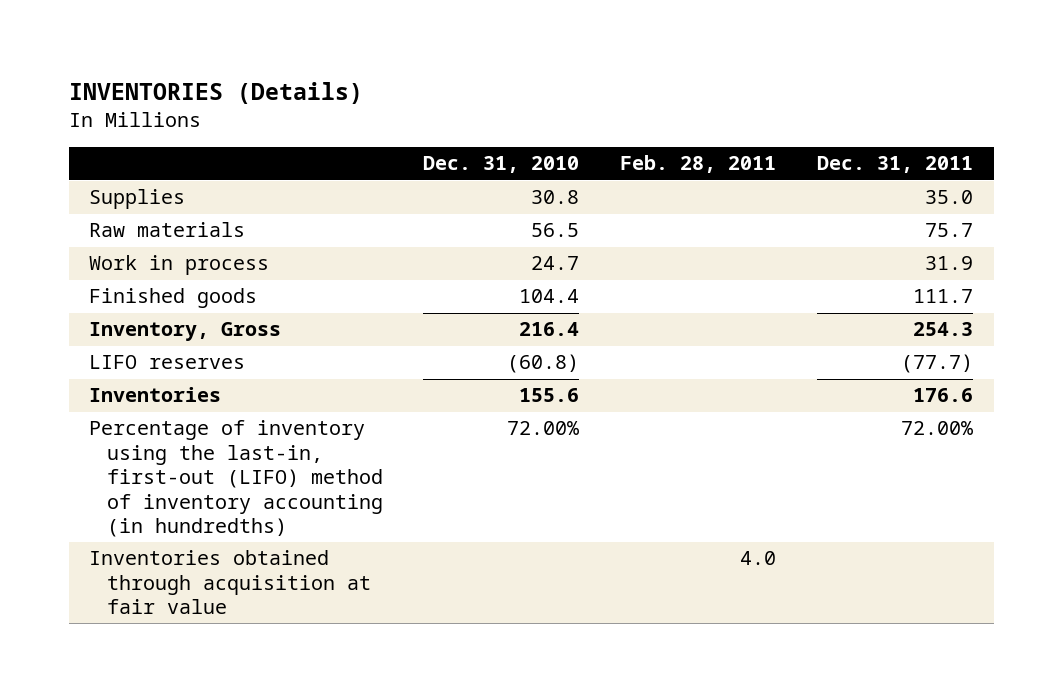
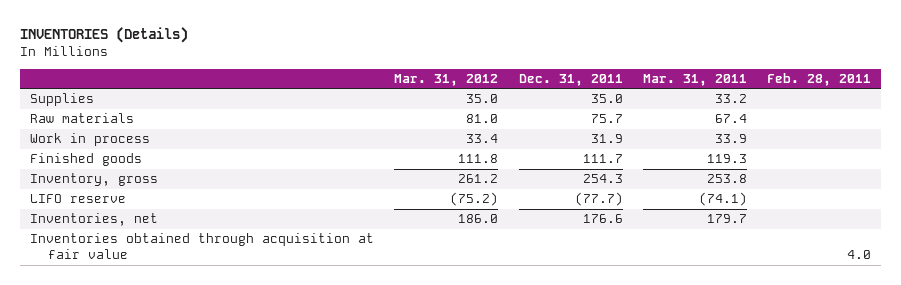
[423,156,580,174] Dec. 31, 2010 -> none
none -> [394,73,499,86] Mar. 31, 2012
none -> [642,73,747,86] Mar. 31, 2011
[89,420,383,537] Percentage of inventory using the last-in, first-out (LIFO) method of inventory accounting (in hundredths) -> none
[89,322,282,342] Inventory, Gross -> [30,173,159,187] Inventory, gross
[89,355,246,370] LIFO reserves -> [30,194,127,204] LIFO reserve
[89,387,222,403] Inventories -> [30,213,159,227] Inventories, net

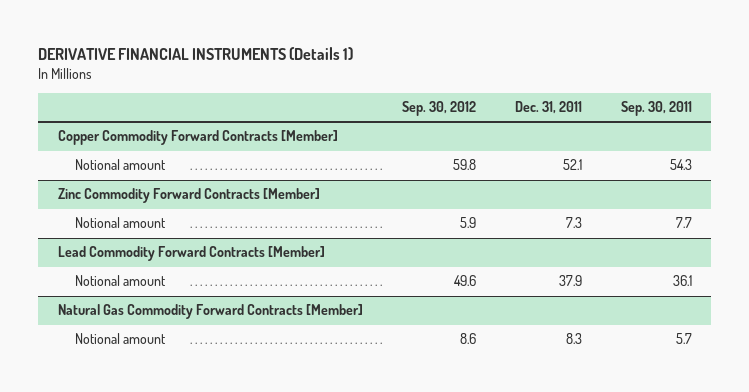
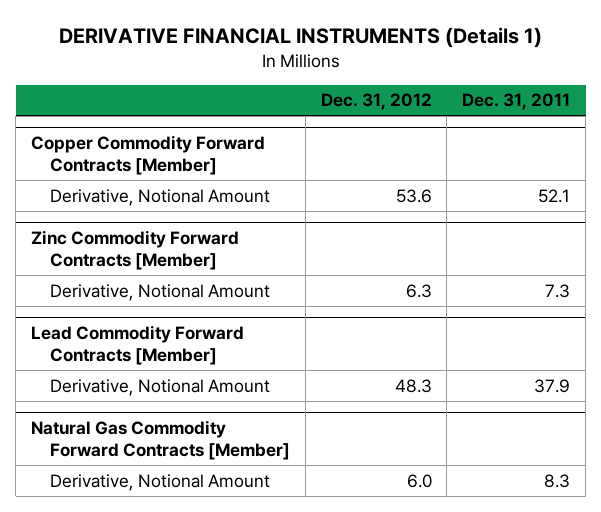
[401,101,476,117] Sep. 30, 2012 -> none
[620,101,692,117] Sep. 30, 2011 -> none
none -> [320,93,432,111] Dec. 31, 2012
[75,159,167,171] Notional amount -> [50,188,271,206] Derivative, Notional Amount
[75,217,167,229] Notional amount -> [50,283,271,301] Derivative, Notional Amount
[75,275,167,287] Notional amount -> [50,378,271,396] Derivative, Notional Amount
[75,333,167,345] Notional amount -> [50,473,271,491] Derivative, Notional Amount

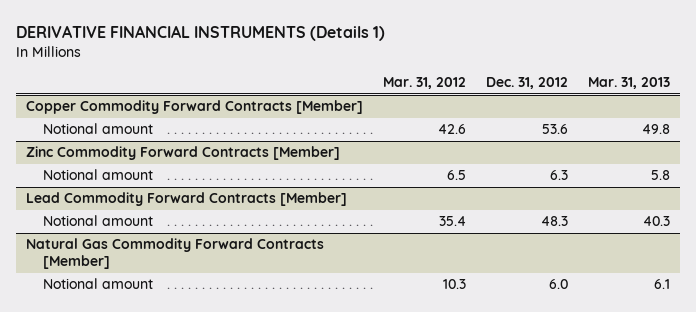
[462,93,571,111] Dec. 31, 2011 -> none
none -> [382,77,466,90] Mar. 31, 2012
none -> [587,77,670,90] Mar. 31, 2013
[50,188,271,206] Derivative, Notional Amount -> [42,123,153,135] Notional amount
[50,283,271,301] Derivative, Notional Amount -> [42,169,153,181] Notional amount
[50,378,271,396] Derivative, Notional Amount -> [42,215,153,227] Notional amount
[50,473,271,491] Derivative, Notional Amount -> [42,278,153,290] Notional amount

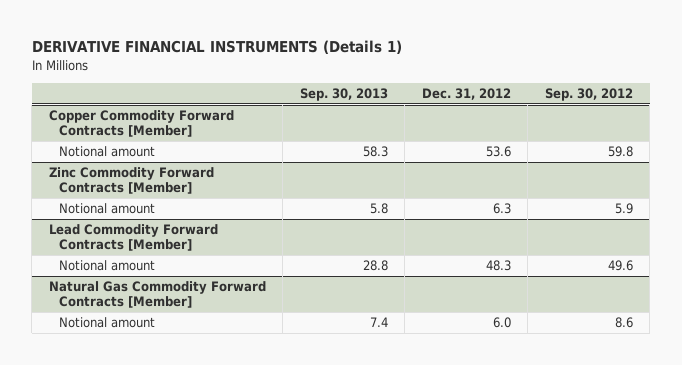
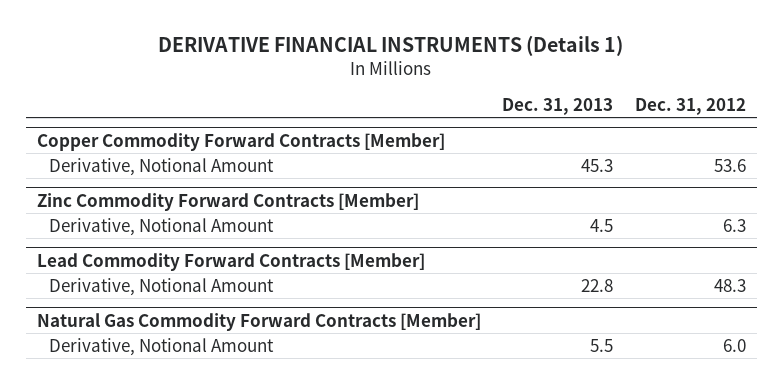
[299,88,388,102] Sep. 30, 2013 -> none
[544,88,633,102] Sep. 30, 2012 -> none
none -> [502,98,614,116] Dec. 31, 2013
[58,146,155,158] Notional amount -> [49,157,275,176] Derivative, Notional Amount
[58,203,155,215] Notional amount -> [49,217,275,236] Derivative, Notional Amount
[58,260,155,272] Notional amount -> [49,277,275,296] Derivative, Notional Amount
[58,317,155,329] Notional amount -> [49,337,275,356] Derivative, Notional Amount

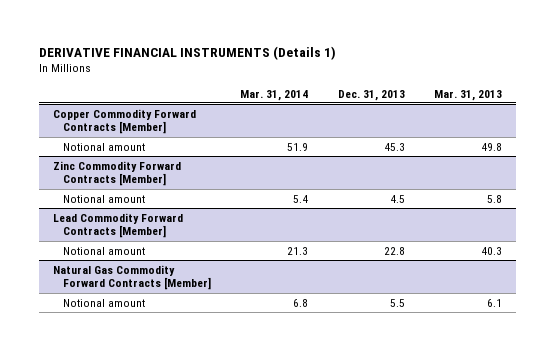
[634,98,746,116] Dec. 31, 2012 -> none
none -> [240,89,309,101] Mar. 31, 2014
none -> [433,89,502,101] Mar. 31, 2013
[49,157,275,176] Derivative, Notional Amount -> [63,142,146,151] Notional amount
[49,217,275,236] Derivative, Notional Amount -> [63,194,146,203] Notional amount
[49,277,275,296] Derivative, Notional Amount -> [63,246,146,255] Notional amount
[49,337,275,356] Derivative, Notional Amount -> [63,298,146,307] Notional amount

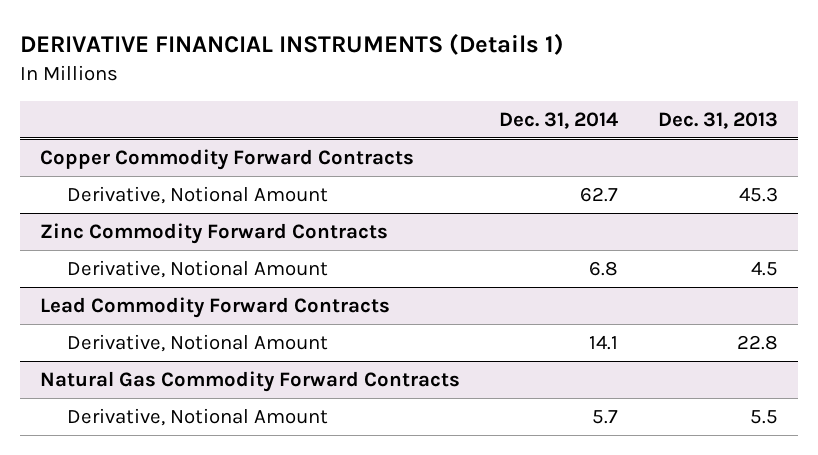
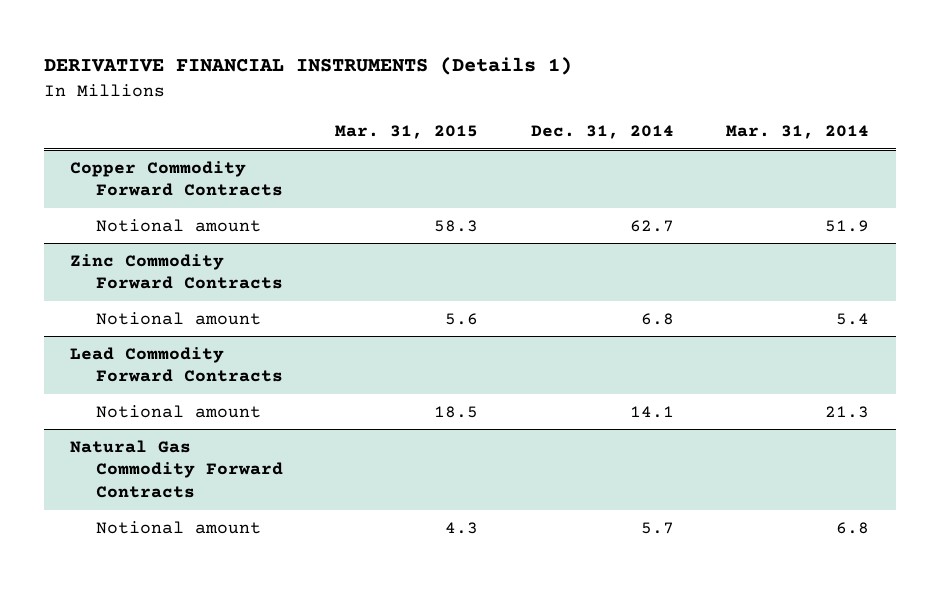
[658,111,779,129] Dec. 31, 2013 -> none
none -> [335,125,479,140] Mar. 31, 2015
none -> [726,125,870,140] Mar. 31, 2014
[67,186,329,205] Derivative, Notional Amount -> [95,218,261,232] Notional amount
[67,260,329,279] Derivative, Notional Amount -> [95,311,261,325] Notional amount
[67,334,329,353] Derivative, Notional Amount -> [95,404,261,418] Notional amount
[67,408,329,427] Derivative, Notional Amount -> [95,520,261,534] Notional amount

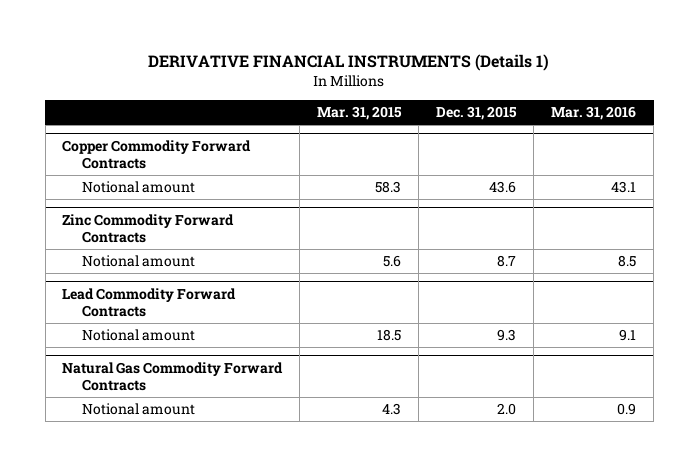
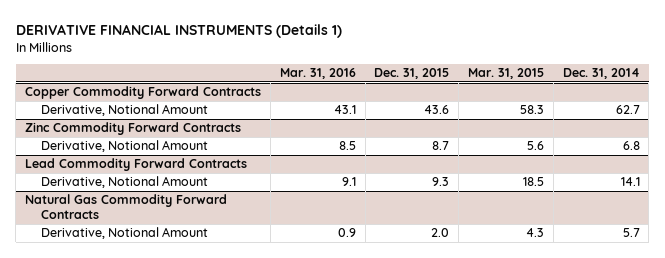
none -> [562,68,640,80] Dec. 31, 2014
[81,181,195,194] Notional amount -> [40,104,208,117] Derivative, Notional Amount
[81,255,195,268] Notional amount -> [40,140,208,153] Derivative, Notional Amount
[81,329,195,342] Notional amount -> [40,176,208,189] Derivative, Notional Amount
[81,403,195,416] Notional amount -> [40,227,208,240] Derivative, Notional Amount

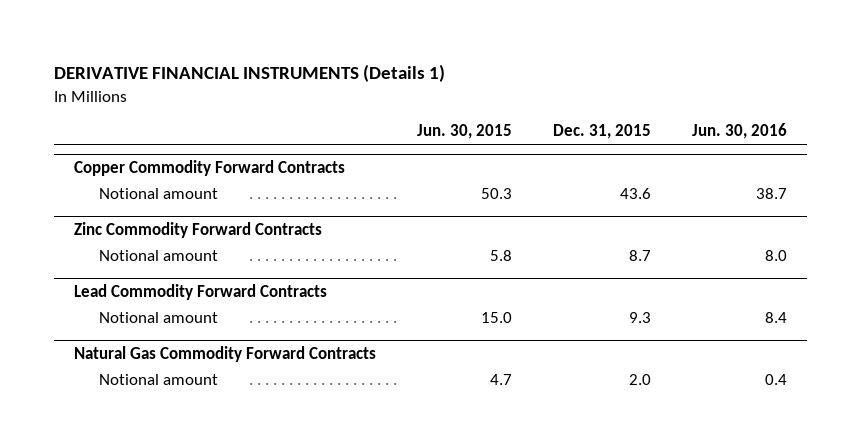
[279,68,356,80] Mar. 31, 2016 -> none
[467,68,544,80] Mar. 31, 2015 -> none
[562,68,640,80] Dec. 31, 2014 -> none
none -> [417,124,513,140] Jun. 30, 2015
none -> [692,123,788,140] Jun. 30, 2016
[40,104,208,117] Derivative, Notional Amount -> [99,188,219,200] Notional amount
[40,140,208,153] Derivative, Notional Amount -> [99,250,219,262] Notional amount
[40,176,208,189] Derivative, Notional Amount -> [99,312,219,324] Notional amount
[40,227,208,240] Derivative, Notional Amount -> [99,374,219,386] Notional amount

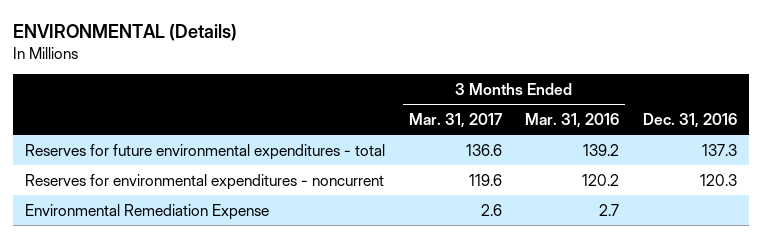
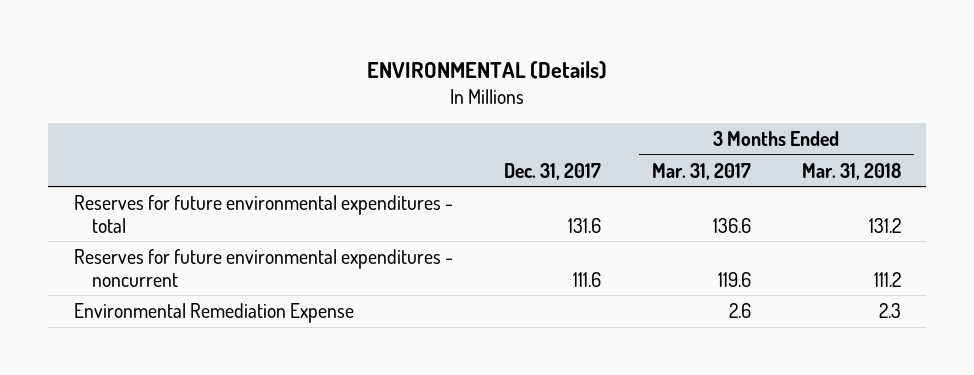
[525,112,620,128] Mar. 31, 2016 -> none
[643,112,738,128] Dec. 31, 2016 -> none
none -> [503,162,601,180] Dec. 31, 2017
none -> [801,162,901,180] Mar. 31, 2018
[25,173,385,190] Reserves for environmental expenditures - noncurrent -> [73,248,453,287] Reserves for future environmental expenditures - noncurrent

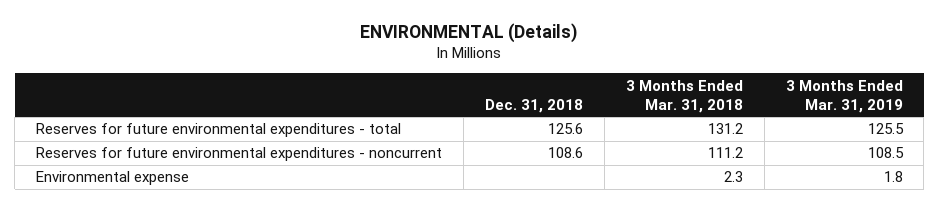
[503,162,601,180] Dec. 31, 2017 -> none
[651,162,751,180] Mar. 31, 2017 -> none
none -> [484,98,583,113] Dec. 31, 2018
none -> [785,79,903,113] 3 Months Ended Mar. 31, 2019
[73,302,354,323] Environmental Remediation Expense -> [36,171,190,186] Environmental expense

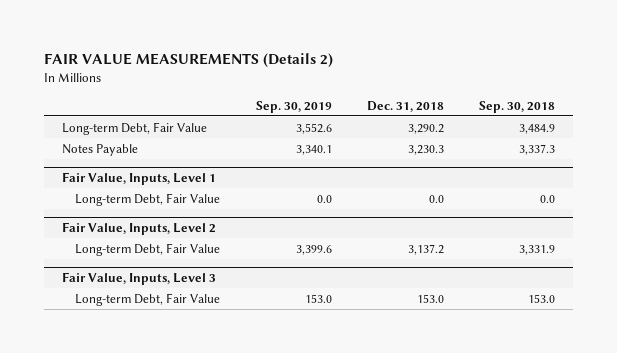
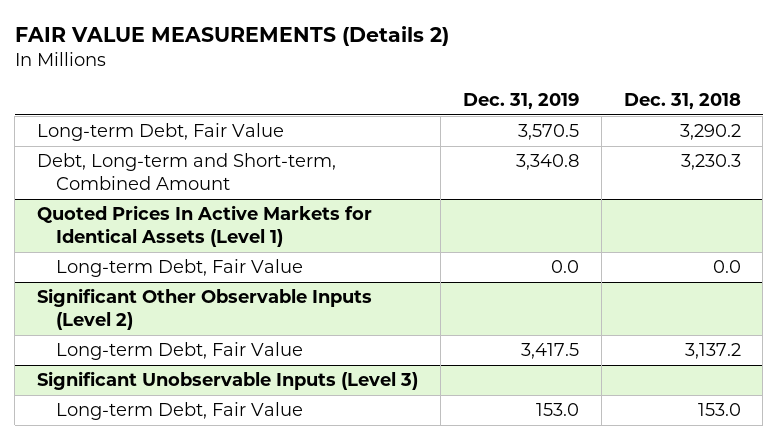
[255,100,332,113] Sep. 30, 2019 -> none
[479,100,556,113] Sep. 30, 2018 -> none
none -> [462,92,579,109] Dec. 31, 2019
[61,143,138,156] Notes Payable -> [37,153,337,190] Debt, Long-term and Short-term, Combined Amount
[61,171,216,185] Fair Value, Inputs, Level 1 -> [37,205,373,247] Quoted Prices In Active Markets for Identical Assets (Level 1)
[61,221,216,235] Fair Value, Inputs, Level 2 -> [37,288,373,330] Significant Other Observable Inputs (Level 2)
[61,271,216,285] Fair Value, Inputs, Level 3 -> [37,371,419,391] Significant Unobservable Inputs (Level 3)

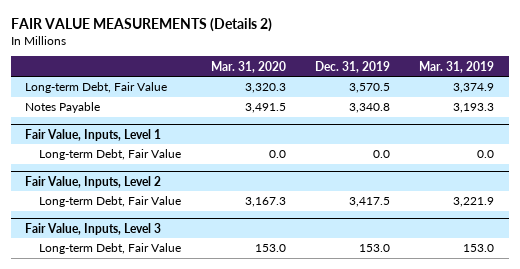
[623,92,741,109] Dec. 31, 2018 -> none
none -> [210,60,286,73] Mar. 31, 2020
none -> [419,60,495,73] Mar. 31, 2019
[37,153,337,190] Debt, Long-term and Short-term, Combined Amount -> [25,102,101,114] Notes Payable
[37,205,373,247] Quoted Prices In Active Markets for Identical Assets (Level 1) -> [25,128,162,141] Fair Value, Inputs, Level 1
[37,288,373,330] Significant Other Observable Inputs (Level 2) -> [25,175,162,188] Fair Value, Inputs, Level 2
[37,371,419,391] Significant Unobservable Inputs (Level 3) -> [25,222,162,235] Fair Value, Inputs, Level 3

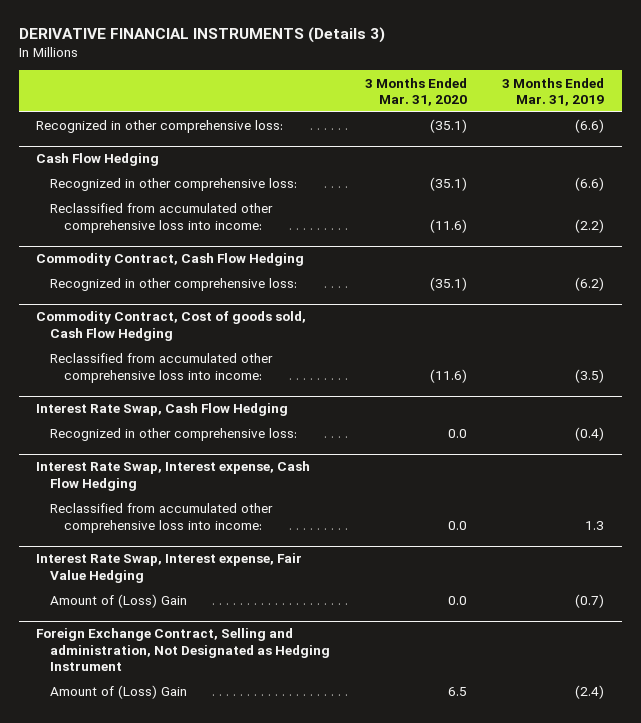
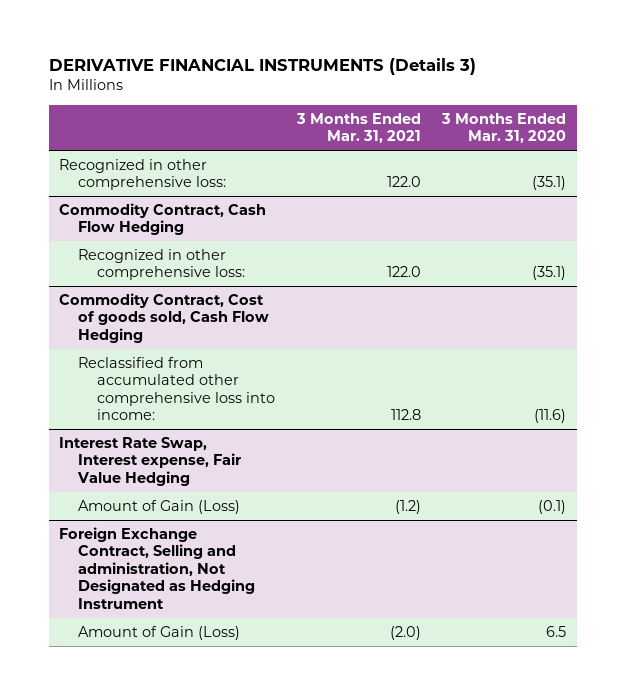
[502,77,605,106] 3 Months Ended Mar. 31, 2019 -> none
none -> [295,112,421,144] 3 Months Ended Mar. 31, 2021
[36,153,160,167] Cash Flow Hedging -> none
[50,178,298,192] Recognized in other comprehensive loss: -> none
[50,203,274,233] Reclassified from accumulated other comprehensive loss into income: -> none
[36,403,289,417] Interest Rate Swap, Cash Flow Hedging -> none
[50,428,298,442] Recognized in other comprehensive loss: -> none
[36,461,311,491] Interest Rate Swap, Interest expense, Cash Flow Hedging -> none
[50,503,274,533] Reclassified from accumulated other comprehensive loss into income: -> none
[50,594,188,609] Amount of (Loss) Gain -> [78,500,241,515] Amount of Gain (Loss)
[448,596,468,606] 0.0 -> [538,500,567,515] (0.1)
[50,685,188,700] Amount of (Loss) Gain -> [78,626,241,641] Amount of Gain (Loss)

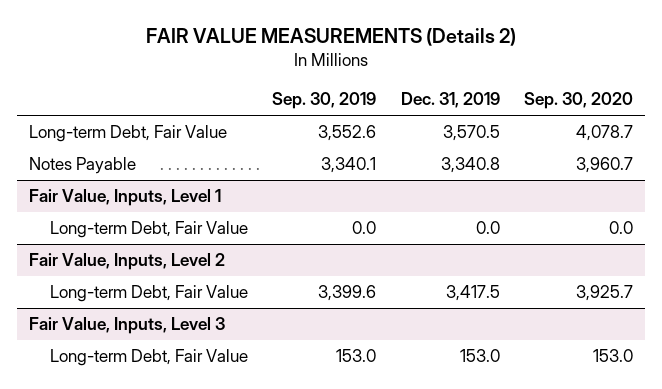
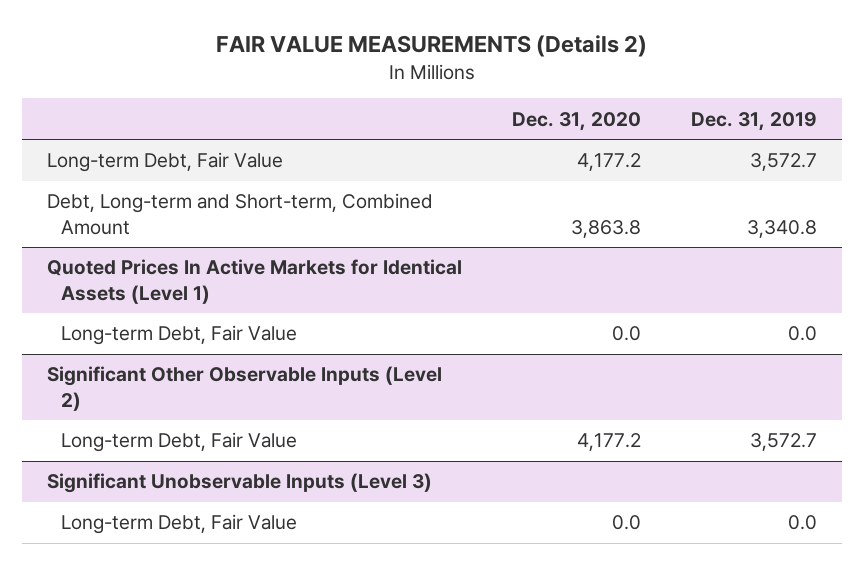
[272,92,377,110] Sep. 30, 2019 -> none
[523,92,633,110] Sep. 30, 2020 -> none
none -> [511,111,641,131] Dec. 31, 2020
[442,125,500,142] 3,570.5 -> [749,153,817,172] 3,572.7
[29,157,137,175] Notes Payable -> [46,193,433,235] Debt, Long-term and Short-term, Combined Amount
[29,189,222,207] Fair Value, Inputs, Level 1 -> [46,259,462,304] Quoted Prices In Active Markets for Identical Assets (Level 1)
[29,253,226,271] Fair Value, Inputs, Level 2 -> [46,366,442,411] Significant Other Observable Inputs (Level 2)
[445,285,500,302] 3,417.5 -> [749,433,817,452] 3,572.7
[29,317,226,335] Fair Value, Inputs, Level 3 -> [46,473,432,494] Significant Unobservable Inputs (Level 3)
[459,349,500,363] 153.0 -> [787,515,817,531] 0.0

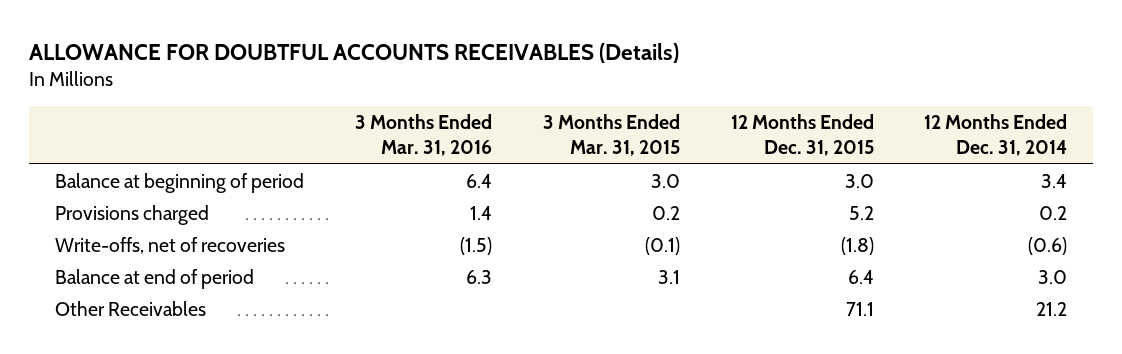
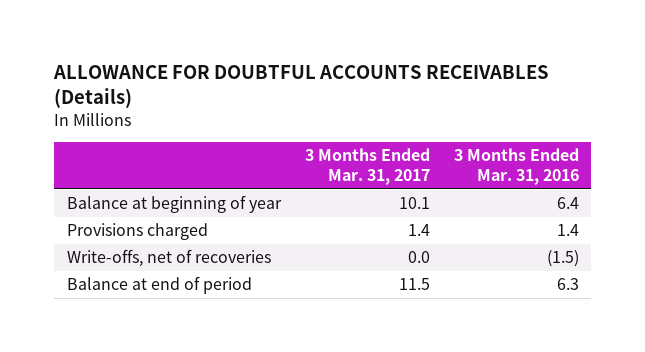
[542,114,680,157] 3 Months Ended Mar. 31, 2015 -> none
[730,114,874,157] 12 Months Ended Dec. 31, 2015 -> none
[924,114,1068,157] 12 Months Ended Dec. 31, 2014 -> none
none -> [304,147,430,185] 3 Months Ended Mar. 31, 2017
[54,173,304,194] Balance at beginning of period -> [66,195,282,214] Balance at beginning of year
[54,301,206,317] Other Receivables -> none

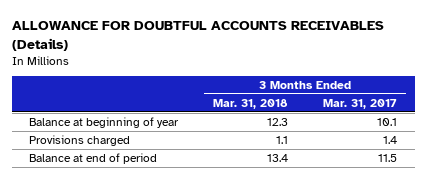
[453,147,579,185] 3 Months Ended Mar. 31, 2016 -> none
none -> [213,98,289,109] Mar. 31, 2018
[66,249,271,268] Write-offs, net of recoveries -> none

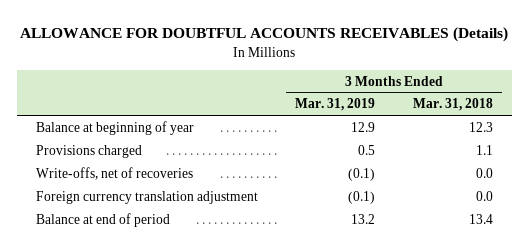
[323,98,398,109] Mar. 31, 2017 -> none
none -> [295,98,376,112] Mar. 31, 2019
none -> [35,166,193,180] Write-offs, net of recoveries
none -> [35,190,258,204] Foreign currency translation adjustment

